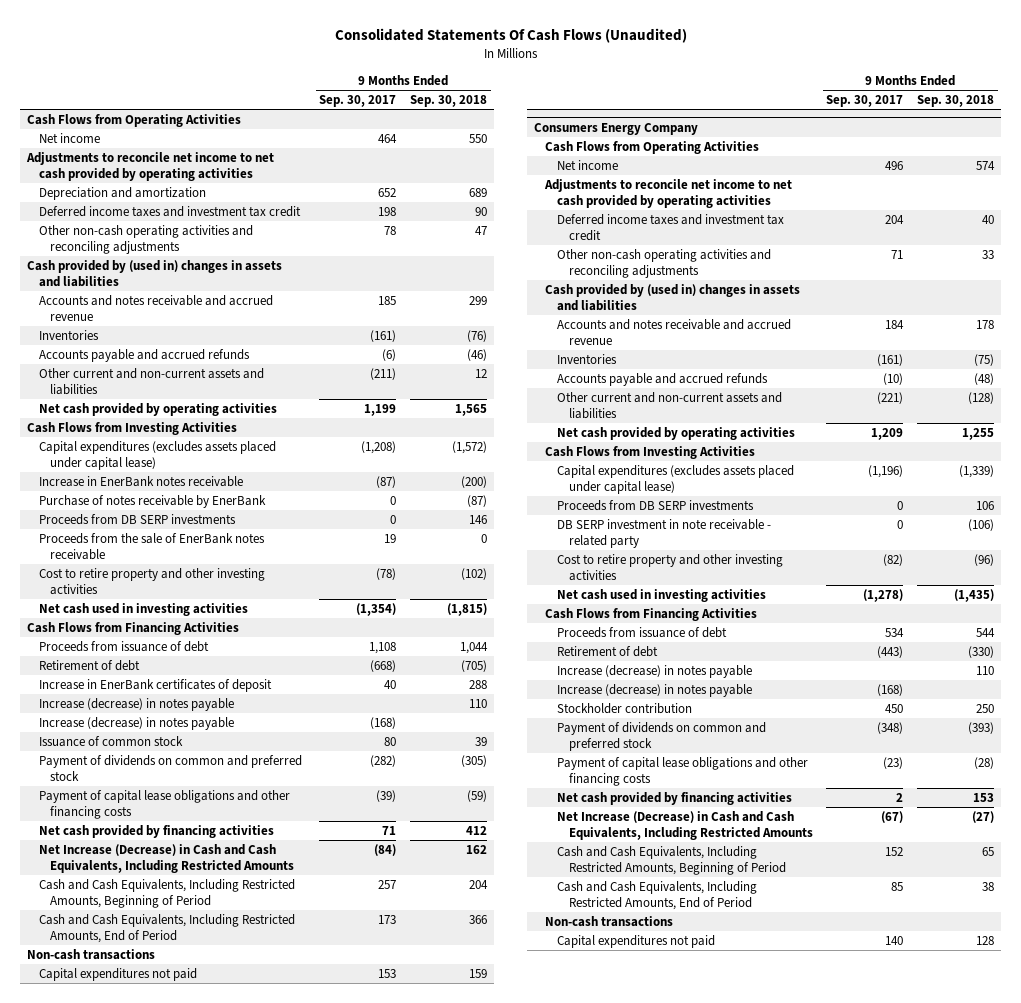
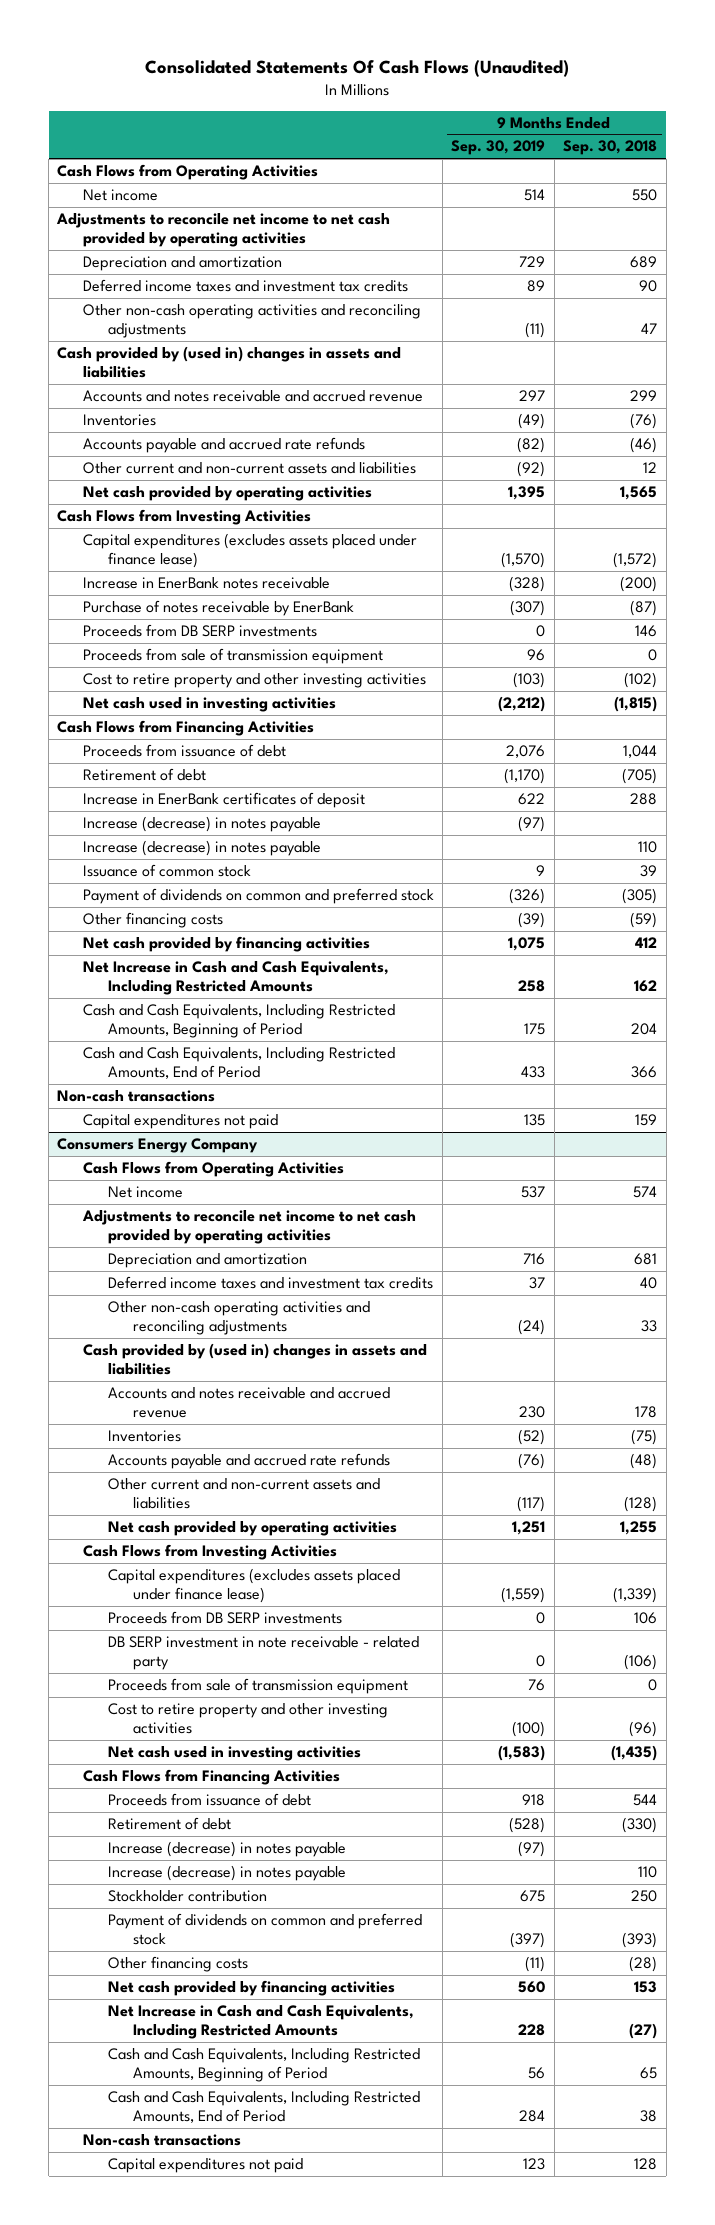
[319,95,397,108] Sep. 30, 2017 -> none
none -> [451,140,546,156] Sep. 30, 2019
[38,205,301,217] Deferred income taxes and investment tax credit -> [82,279,408,293] Deferred income taxes and investment tax credits
[38,348,250,362] Accounts payable and accrued refunds -> [82,437,365,454] Accounts payable and accrued rate refunds
[38,440,276,470] Capital expenditures (excludes assets placed under capital lease) -> [82,533,417,569] Capital expenditures (excludes assets placed under finance lease)
[38,532,265,560] Proceeds from the sale of EnerBank notes receivable -> none
none -> [82,648,383,665] Proceeds from sale of transmission equipment
[38,697,234,711] Increase (decrease) in notes payable -> [82,840,321,857] Increase (decrease) in notes payable
[38,789,290,819] Payment of capital lease obligations and other financing costs -> [82,912,223,929] Other financing costs
[38,843,295,873] Net Increase (Decrease) in Cash and Cash Equivalents, Including Restricted Amounts -> [82,961,389,996] Net Increase in Cash and Cash Equivalents, Including Restricted Amounts
none -> [107,1253,307,1269] Depreciation and amortization
[557,213,785,241] Deferred income taxes and investment tax credit -> [107,1276,433,1290] Deferred income taxes and investment tax credits
[557,372,769,386] Accounts payable and accrued refunds -> [107,1453,390,1470] Accounts payable and accrued rate refunds
[557,464,795,494] Capital expenditures (excludes assets placed under capital lease) -> [107,1568,400,1604] Capital expenditures (excludes assets placed under finance lease)
none -> [107,1678,408,1695] Proceeds from sale of transmission equipment
[557,664,753,678] Increase (decrease) in notes payable -> [107,1865,346,1882] Increase (decrease) in notes payable
[557,756,809,786] Payment of capital lease obligations and other financing costs -> [107,1956,248,1973] Other financing costs
[557,810,813,840] Net Increase (Decrease) in Cash and Cash Equivalents, Including Restricted Amounts -> [107,2005,414,2040] Net Increase in Cash and Cash Equivalents, Including Restricted Amounts

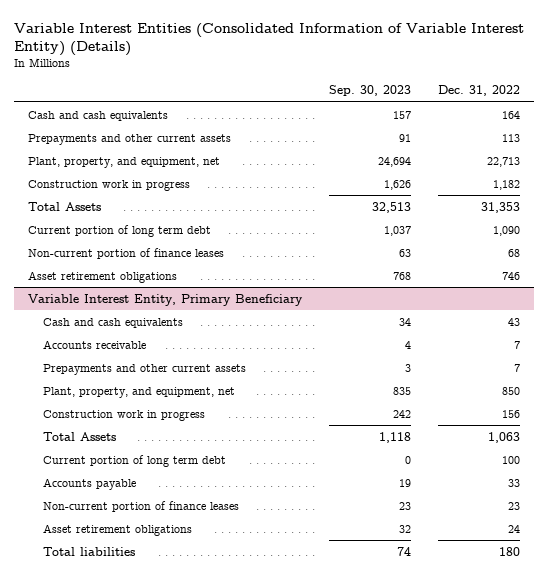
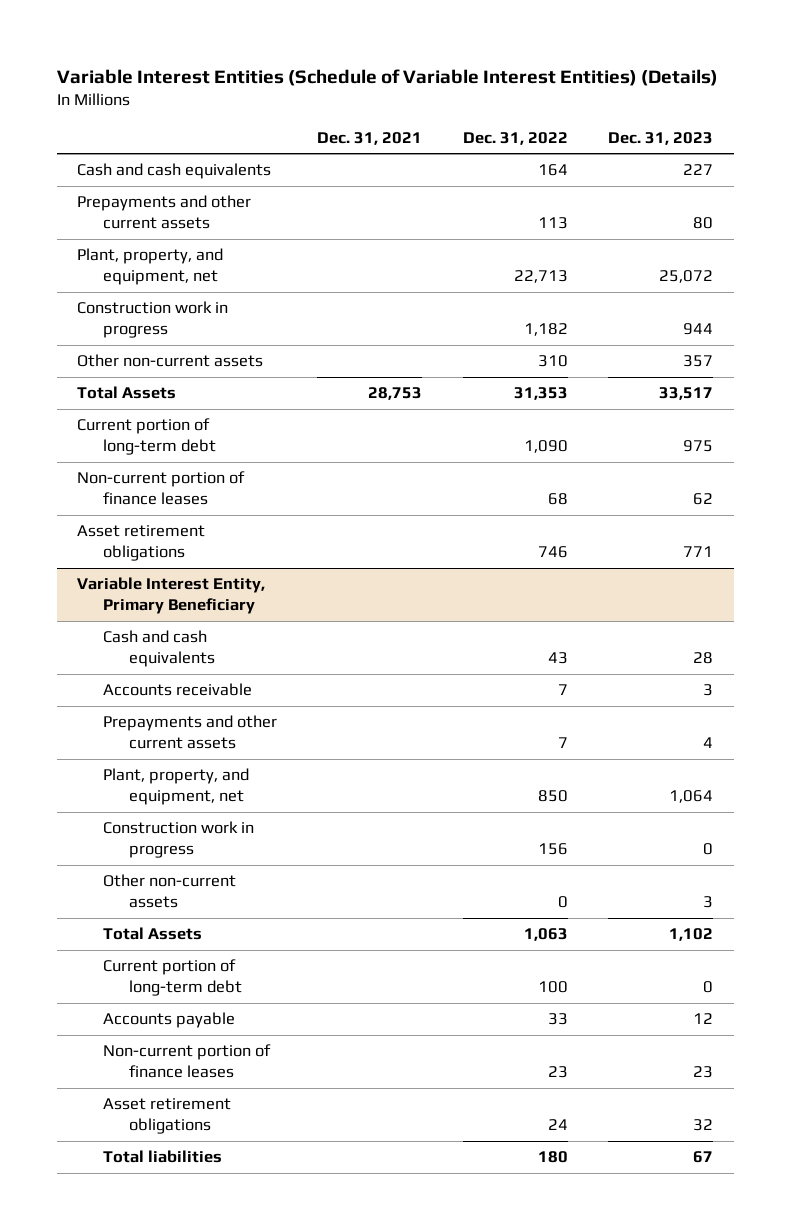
[14,22,525,56] Variable Interest Entities (Consolidated Information of Variable Interest Entity) (Details) -> [56,68,718,86] Variable Interest Entities (Schedule of Variable Interest Entities) (Details)
[329,85,412,97] Sep. 30, 2023 -> none
none -> [317,131,423,145] Dec. 31, 2021
none -> [608,131,714,145] Dec. 31, 2023
none -> [76,354,263,368] Other non-current assets
[27,224,211,237] Current portion of long term debt -> [76,418,216,456] Current portion of long-term debt
none -> [102,874,236,909] Other non-current assets
[42,454,226,467] Current portion of long term debt -> [102,959,243,997] Current portion of long-term debt

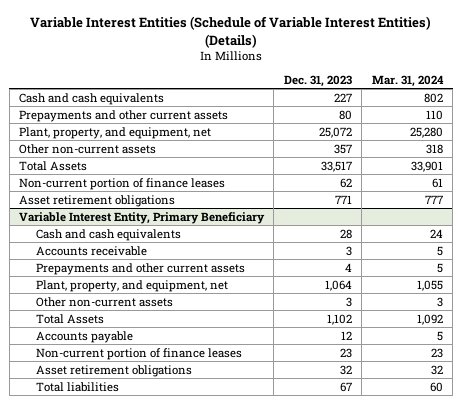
[317,131,423,145] Dec. 31, 2021 -> none
[462,131,568,145] Dec. 31, 2022 -> none
none -> [371,74,444,87] Mar. 31, 2024
[76,301,228,339] Construction work in progress -> none
[76,418,216,456] Current portion of long-term debt -> none
[102,821,254,859] Construction work in progress -> none
[102,959,243,997] Current portion of long-term debt -> none

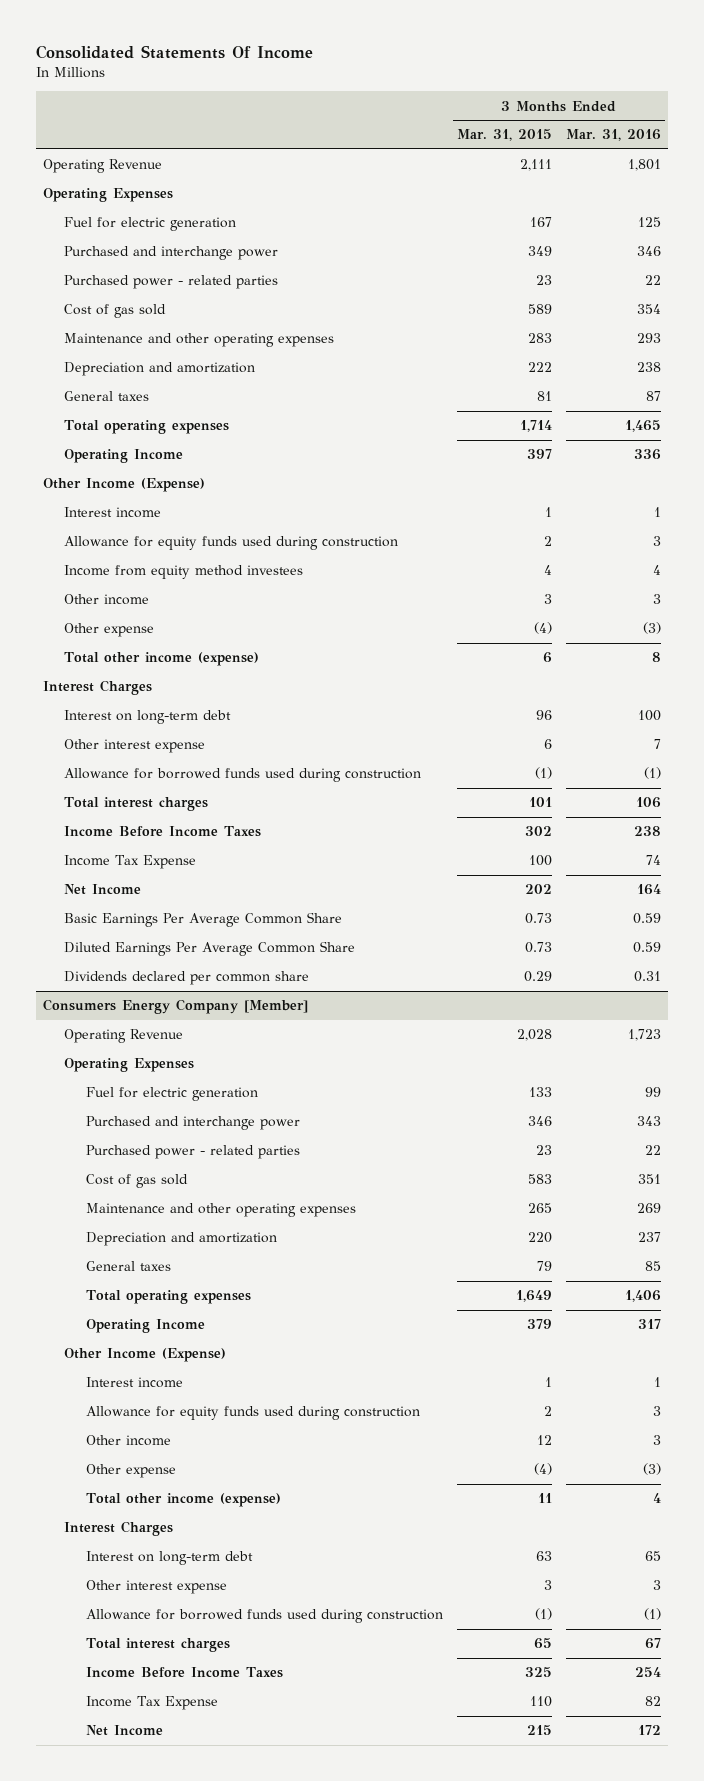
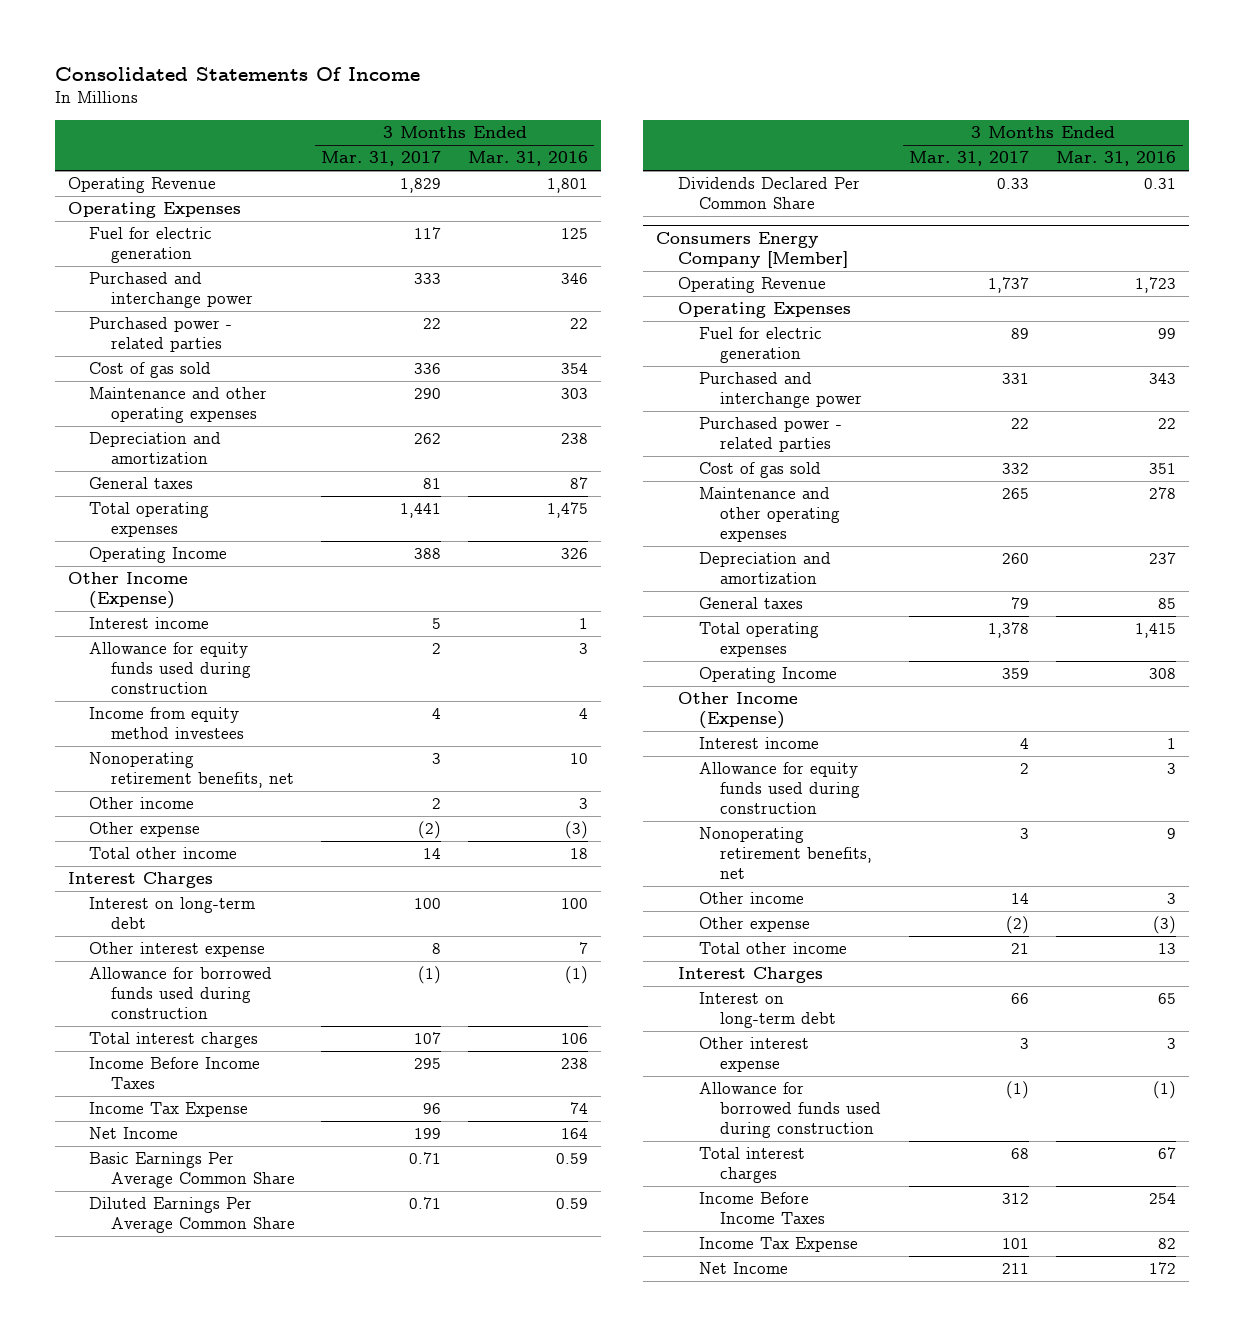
[456,129,552,142] Mar. 31, 2015 -> none
none -> [321,151,442,167] Mar. 31, 2017
[637,333,662,344] 293 -> [560,388,588,400] 303
[625,420,662,433] 1,465 -> [546,502,588,519] 1,475
[634,449,662,461] 336 -> [560,548,588,560] 326
none -> [89,752,294,789] Nonoperating retirement benefits, net
[64,652,260,667] Total other income (expense) -> [89,847,238,860] Total other income
[652,652,662,663] 8 -> [569,848,588,860] 18
[64,971,310,986] Dividends declared per common share -> [677,177,860,210] Dividends Declared Per Common Share
[637,1203,662,1214] 269 -> [1148,487,1176,500] 278
[625,1290,662,1303] 1,406 -> [1134,623,1176,639] 1,415
[638,1319,662,1330] 317 -> [1148,668,1176,680] 308
none -> [698,827,873,880] Nonoperating retirement benefits, net
[85,1493,281,1508] Total other income (expense) -> [698,942,847,955] Total other income
[653,1493,662,1504] 4 -> [1157,943,1176,955] 13

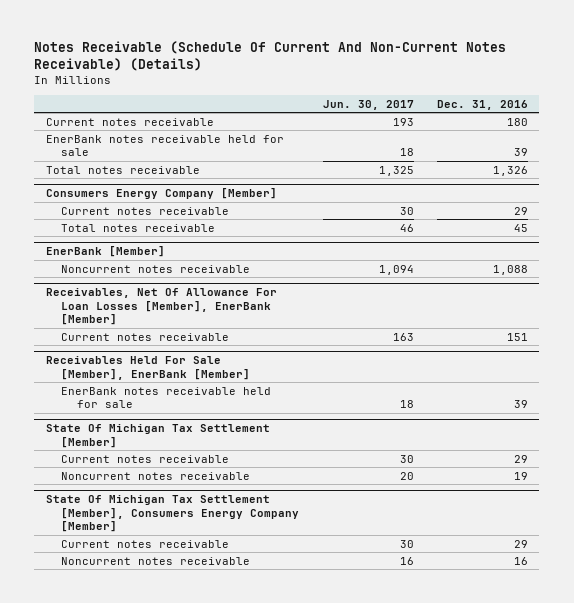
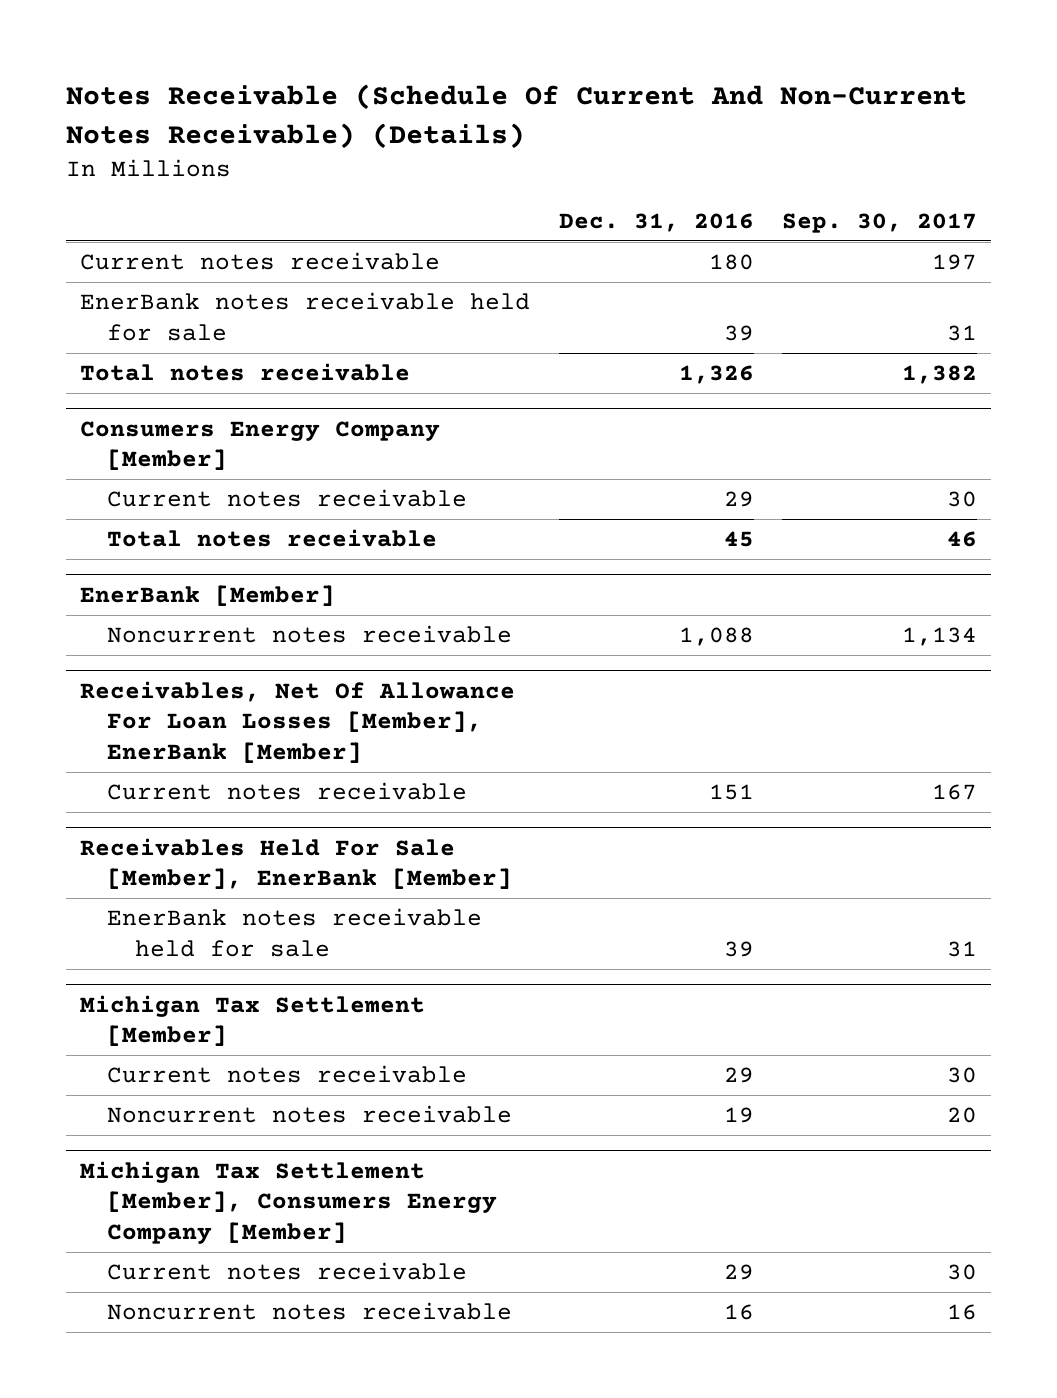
[322,99,414,110] Jun. 30, 2017 -> none
none -> [782,212,978,233] Sep. 30, 2017
[45,424,270,448] State Of Michigan Tax Settlement [Member] -> [80,994,426,1047] Michigan Tax Settlement [Member]
[45,495,300,533] State Of Michigan Tax Settlement [Member], Consumers Energy Company [Member] -> [80,1160,498,1245] Michigan Tax Settlement [Member], Consumers Energy Company [Member]

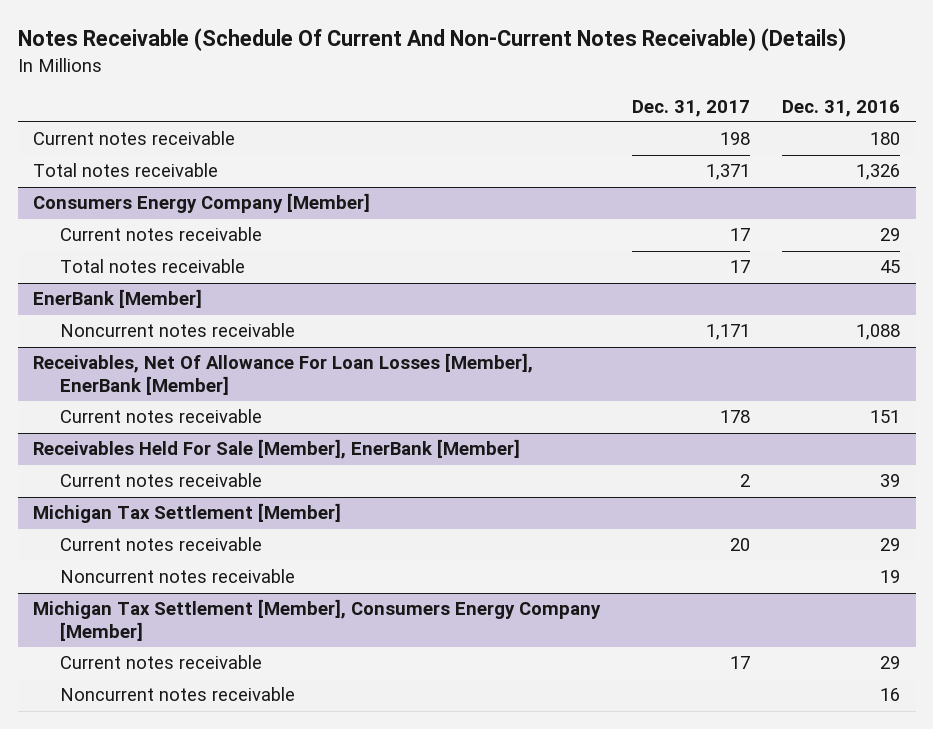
[782,212,978,233] Sep. 30, 2017 -> none
none -> [632,99,751,117] Dec. 31, 2017
[80,292,531,341] EnerBank notes receivable held for sale -> none
[107,908,483,957] EnerBank notes receivable held for sale -> none
none -> [59,473,262,488] Current notes receivable

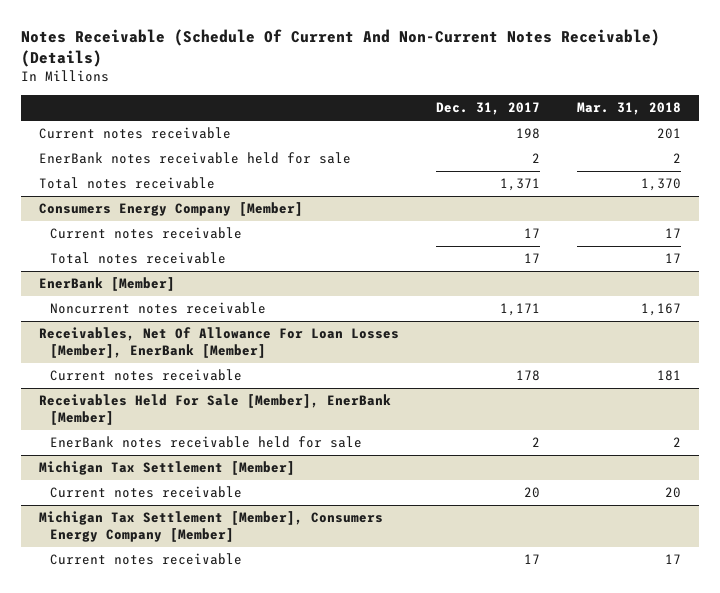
[781,99,900,117] Dec. 31, 2016 -> none
none -> [576,102,681,116] Mar. 31, 2018
none -> [38,152,351,165] EnerBank notes receivable held for sale
[59,473,262,488] Current notes receivable -> none
none -> [49,436,362,449] EnerBank notes receivable held for sale
[59,569,295,584] Noncurrent notes receivable -> none
[59,687,295,702] Noncurrent notes receivable -> none

